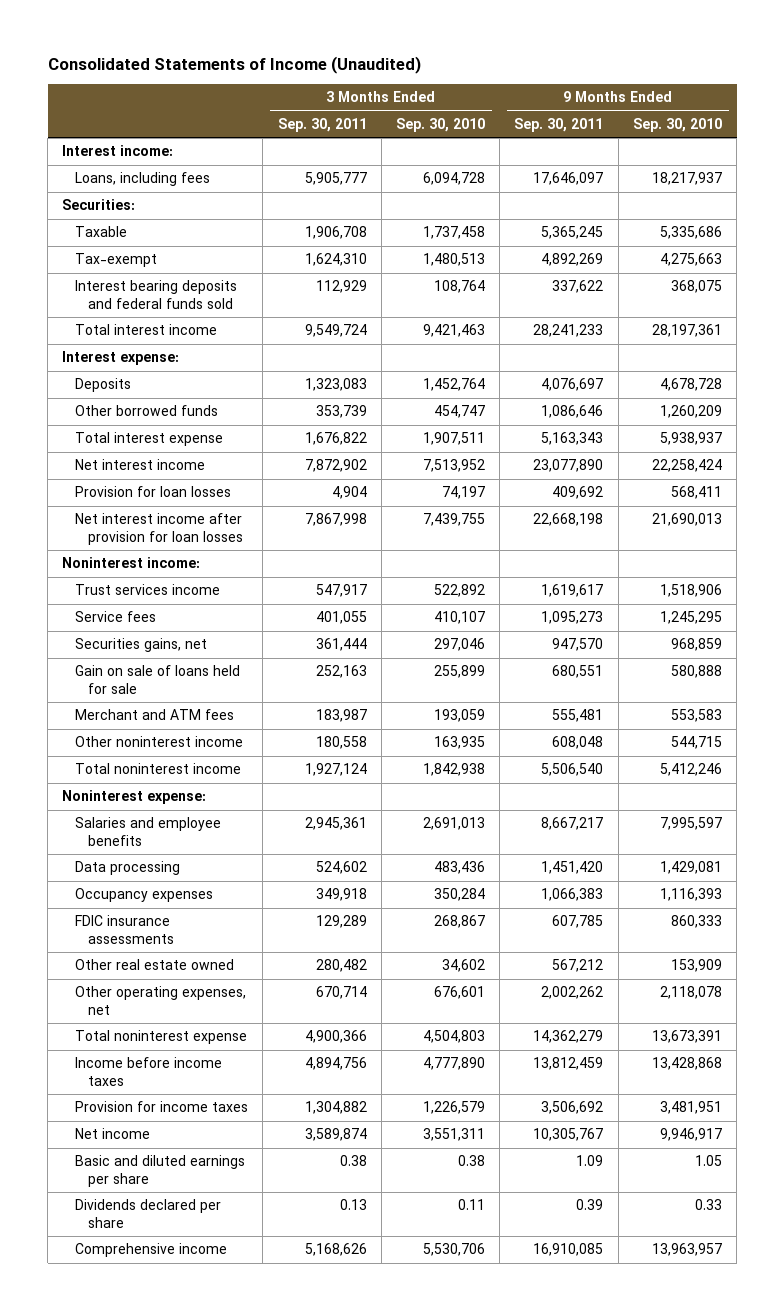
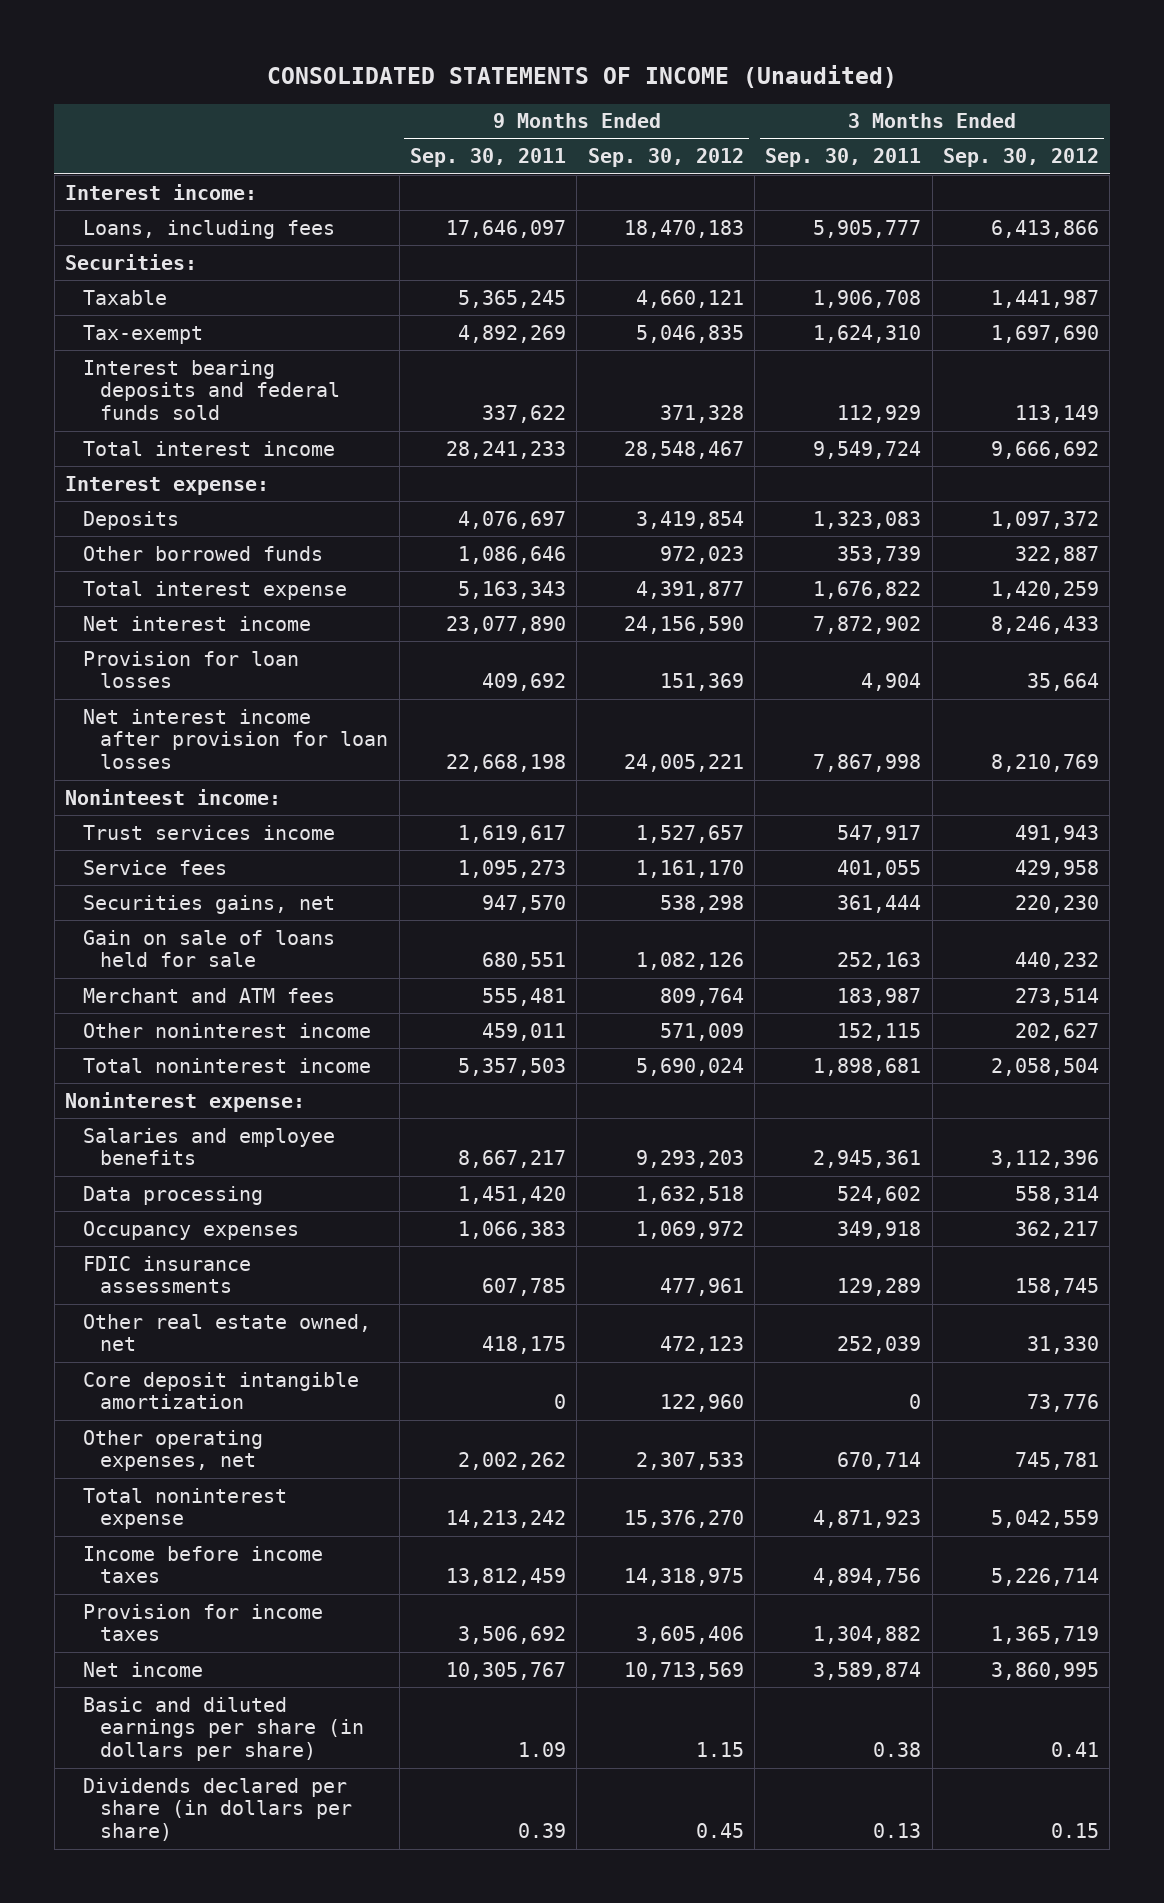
[47,55,421,74] Consolidated Statements of Income (Unaudited) -> [267,65,898,89] CONSOLIDATED STATEMENTS OF INCOME (Unaudited)
[395,118,485,133] Sep. 30, 2010 -> none
[632,118,722,133] Sep. 30, 2010 -> none
none -> [587,148,744,168] Sep. 30, 2012
none -> [942,148,1099,168] Sep. 30, 2012
[62,557,201,569] Noninterest income: -> [65,788,282,805] Noninteest income:
[315,736,367,750] 180,558 -> [837,1022,922,1041] 152,115
[552,736,604,750] 608,048 -> [481,1022,566,1041] 459,011
[304,763,367,777] 1,927,124 -> [813,1057,922,1076] 1,898,681
[541,763,604,777] 5,506,540 -> [457,1057,566,1076] 5,357,503
[75,959,235,971] Other real estate owned -> [82,1313,371,1352] Other real estate owned, net
[315,959,367,973] 280,482 -> [837,1336,922,1355] 252,039
[552,959,604,973] 567,212 -> [481,1336,566,1355] 418,175
none -> [82,1371,359,1410] Core deposit intangible amortization
[304,1030,367,1044] 4,900,366 -> [813,1510,922,1529] 4,871,923
[533,1030,604,1044] 14,362,279 -> [445,1510,566,1529] 14,213,242
[75,1243,228,1258] Comprehensive income -> none
[75,1155,246,1187] Basic and diluted earnings per share -> [82,1696,365,1762] Basic and diluted earnings per share (in dollars per share)
[75,1199,222,1228] Dividends declared per share -> [82,1777,353,1842] Dividends declared per share (in dollars per share)

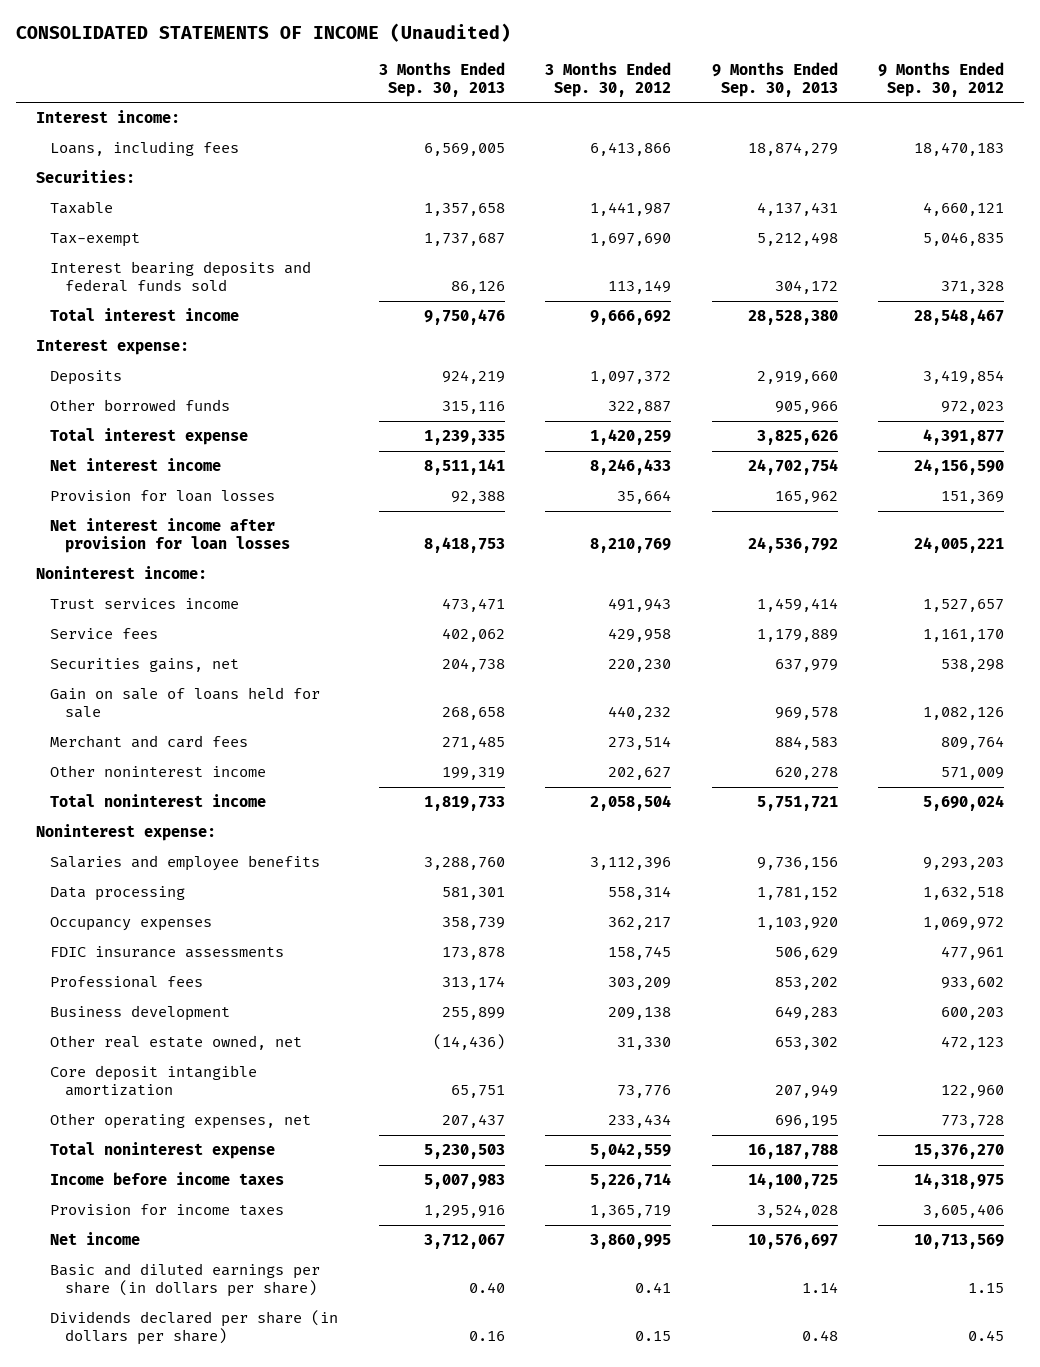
[409,148,566,168] Sep. 30, 2011 -> none
[765,148,922,168] Sep. 30, 2011 -> none
none -> [378,61,505,97] 3 Months Ended Sep. 30, 2013
none -> [711,61,838,97] 9 Months Ended Sep. 30, 2013
[65,788,282,805] Noninteest income: -> [35,566,207,580] Noninterest income:
[82,987,335,1003] Merchant and ATM fees -> [50,735,249,749] Merchant and card fees
none -> [50,976,204,989] Professional fees
none -> [50,1005,231,1022] Business development
[635,1452,744,1471] 2,307,533 -> [941,1115,1005,1129] 773,728
[1014,1452,1099,1471] 745,781 -> [608,1114,672,1129] 233,434

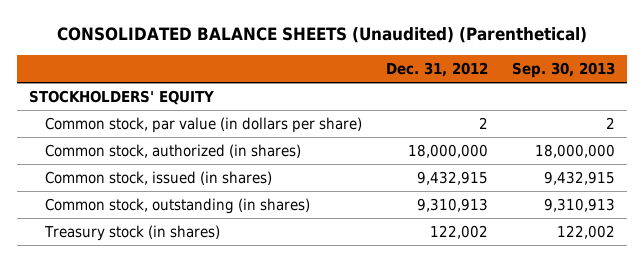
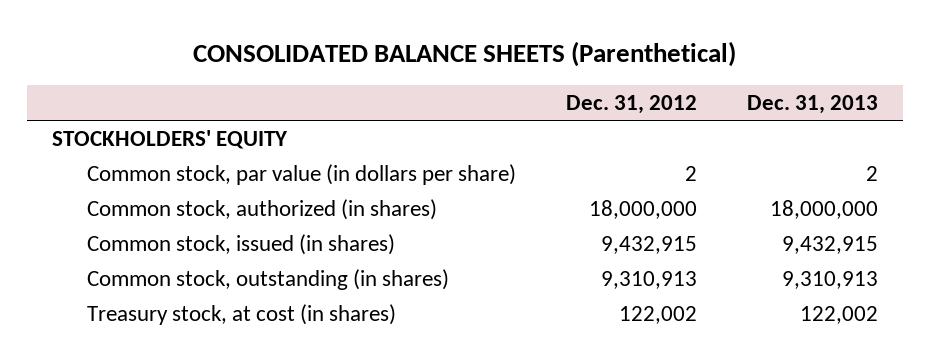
[56,26,587,43] CONSOLIDATED BALANCE SHEETS (Unaudited) (Parenthetical) -> [192,41,736,68] CONSOLIDATED BALANCE SHEETS (Parenthetical)
[511,62,615,79] Sep. 30, 2013 -> none
none -> [747,95,879,115] Dec. 31, 2013
[43,225,220,242] Treasury stock (in shares) -> [87,303,397,325] Treasury stock, at cost (in shares)

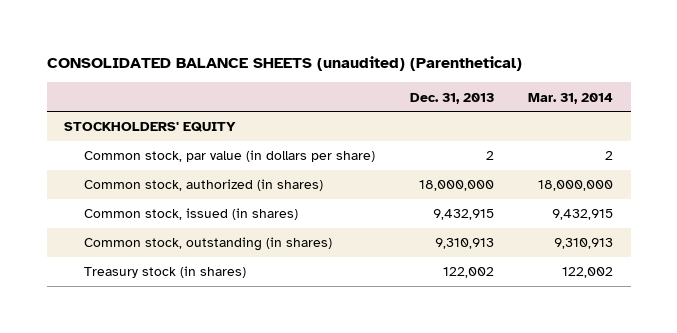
[192,41,736,68] CONSOLIDATED BALANCE SHEETS (Parenthetical) -> [46,56,522,72] CONSOLIDATED BALANCE SHEETS (unaudited) (Parenthetical)
[566,95,698,115] Dec. 31, 2012 -> none
none -> [528,92,614,104] Mar. 31, 2014
[87,303,397,325] Treasury stock, at cost (in shares) -> [84,266,247,279] Treasury stock (in shares)

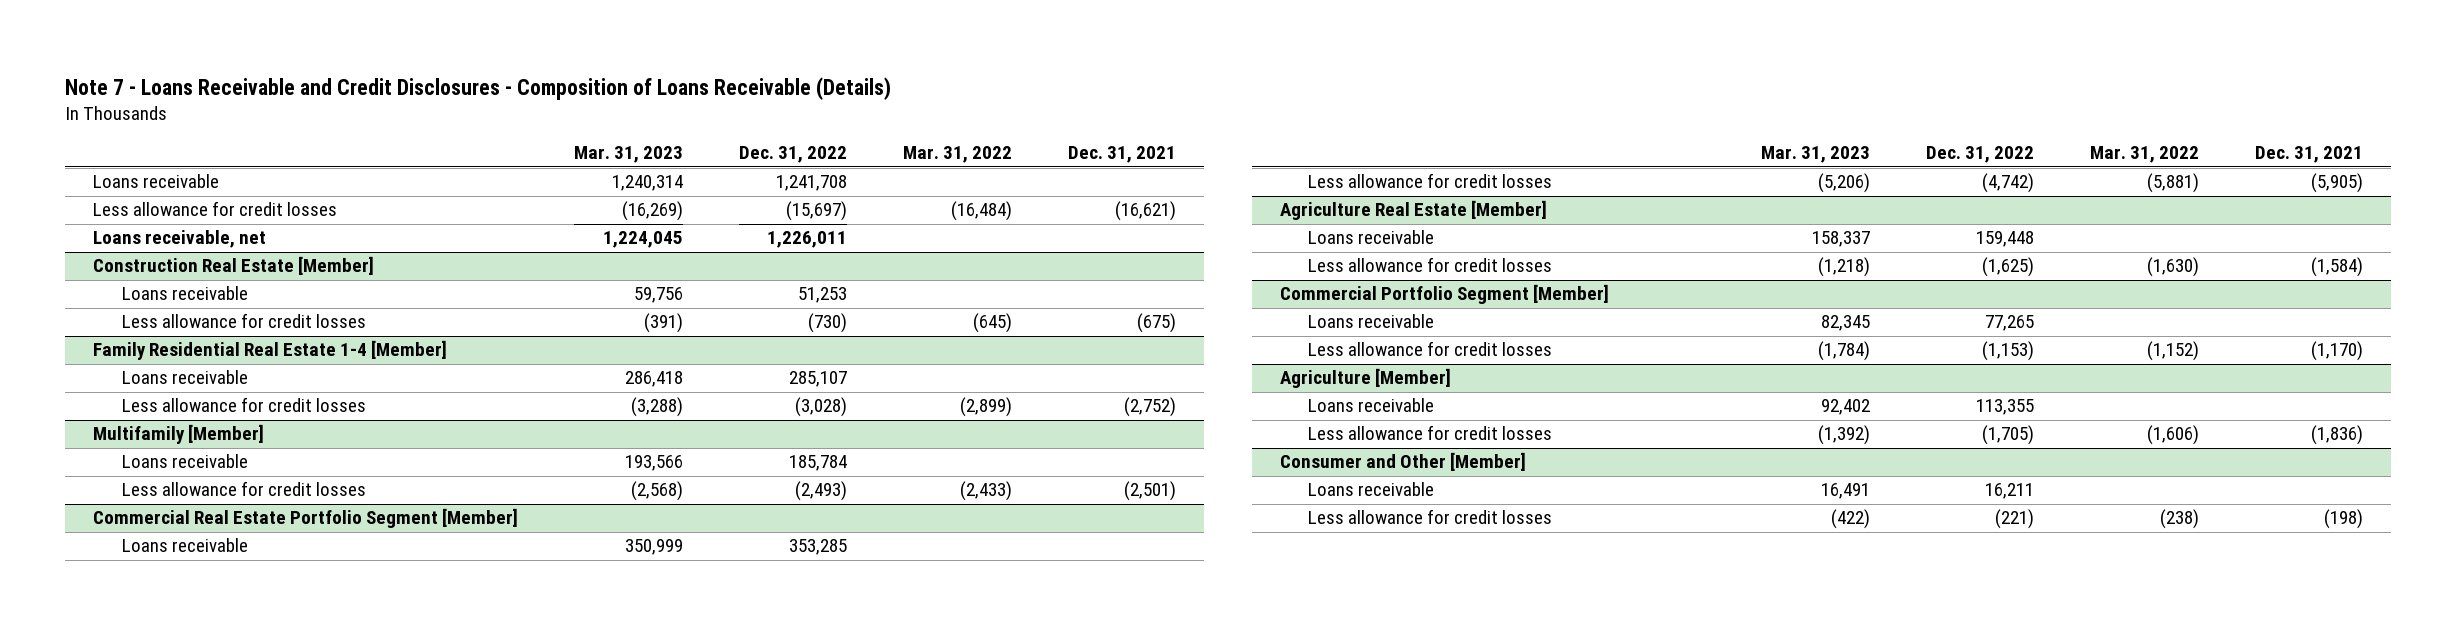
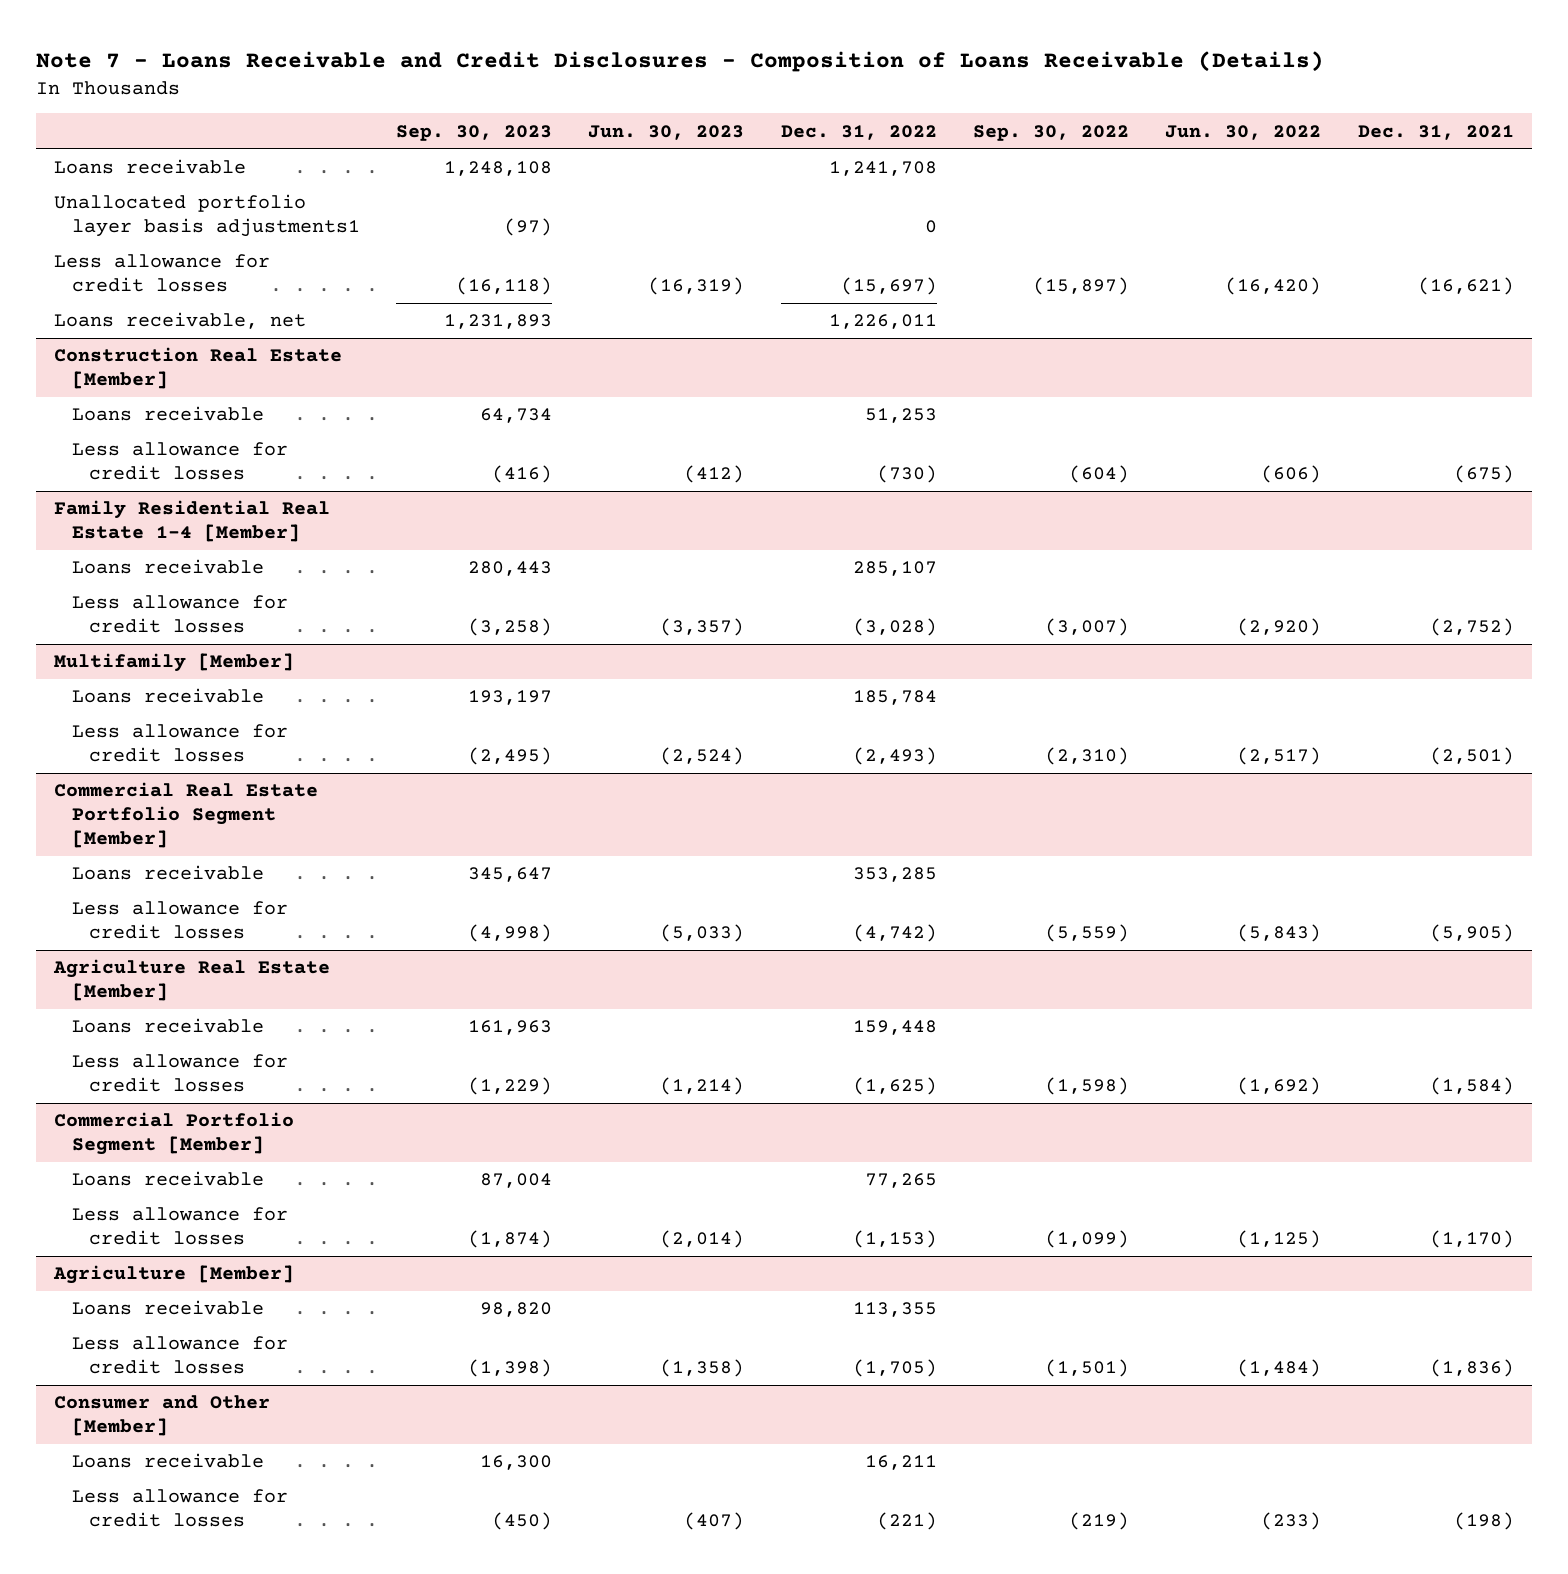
[574,146,684,164] Mar. 31, 2023 -> none
[903,146,1013,164] Mar. 31, 2022 -> none
none -> [396,124,553,141] Sep. 30, 2023
none -> [588,124,745,140] Jun. 30, 2023
none -> [973,124,1130,141] Sep. 30, 2022
none -> [1165,124,1322,140] Jun. 30, 2022
none -> [54,194,360,238] Unallocated portfolio layer basis adjustments1

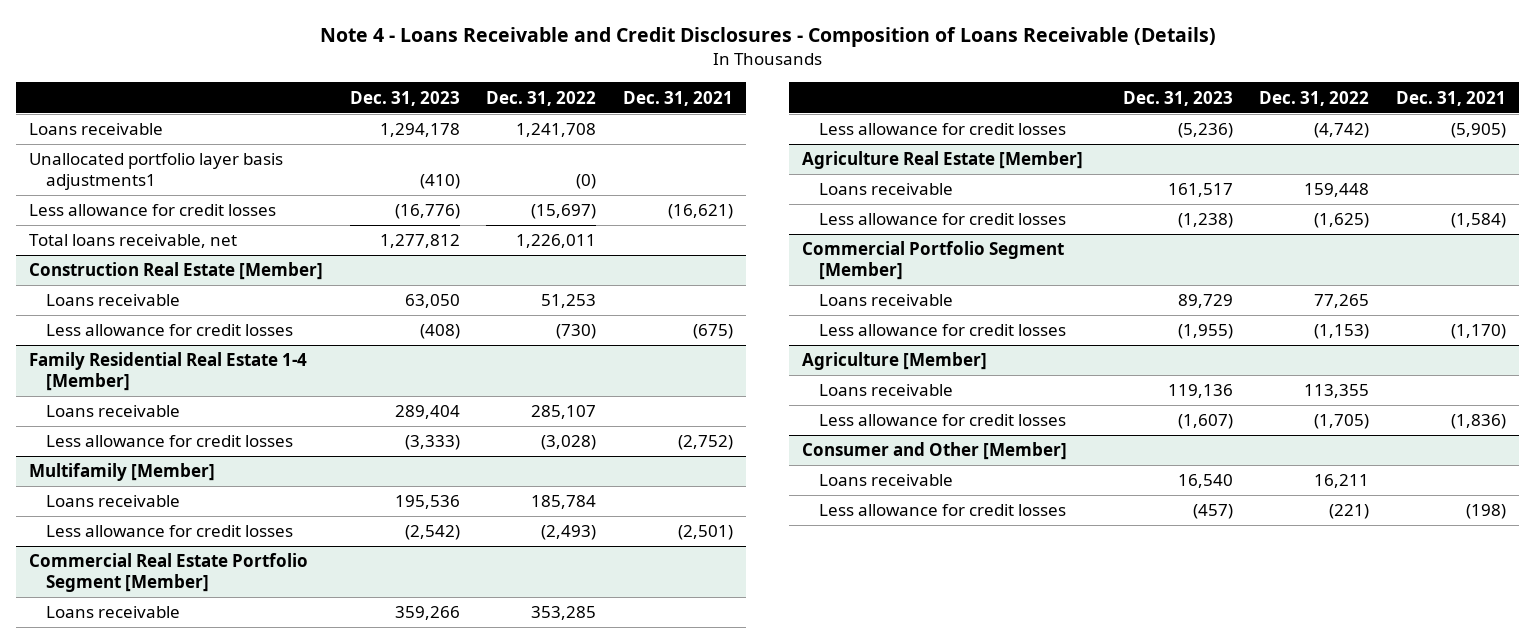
[36,50,1325,72] Note 7 - Loans Receivable and Credit Disclosures - Composition of Loans Receivable (Details) -> [319,27,1216,48] Note 4 - Loans Receivable and Credit Disclosures - Composition of Loans Receivable (Details)
[396,124,553,141] Sep. 30, 2023 -> none
[588,124,745,140] Jun. 30, 2023 -> none
[973,124,1130,141] Sep. 30, 2022 -> none
[1165,124,1322,140] Jun. 30, 2022 -> none
none -> [349,90,460,106] Dec. 31, 2023
[924,220,937,234] 0 -> [576,174,597,190] (0)
[54,312,307,330] Loans receivable, net -> [29,234,238,249] Total loans receivable, net

